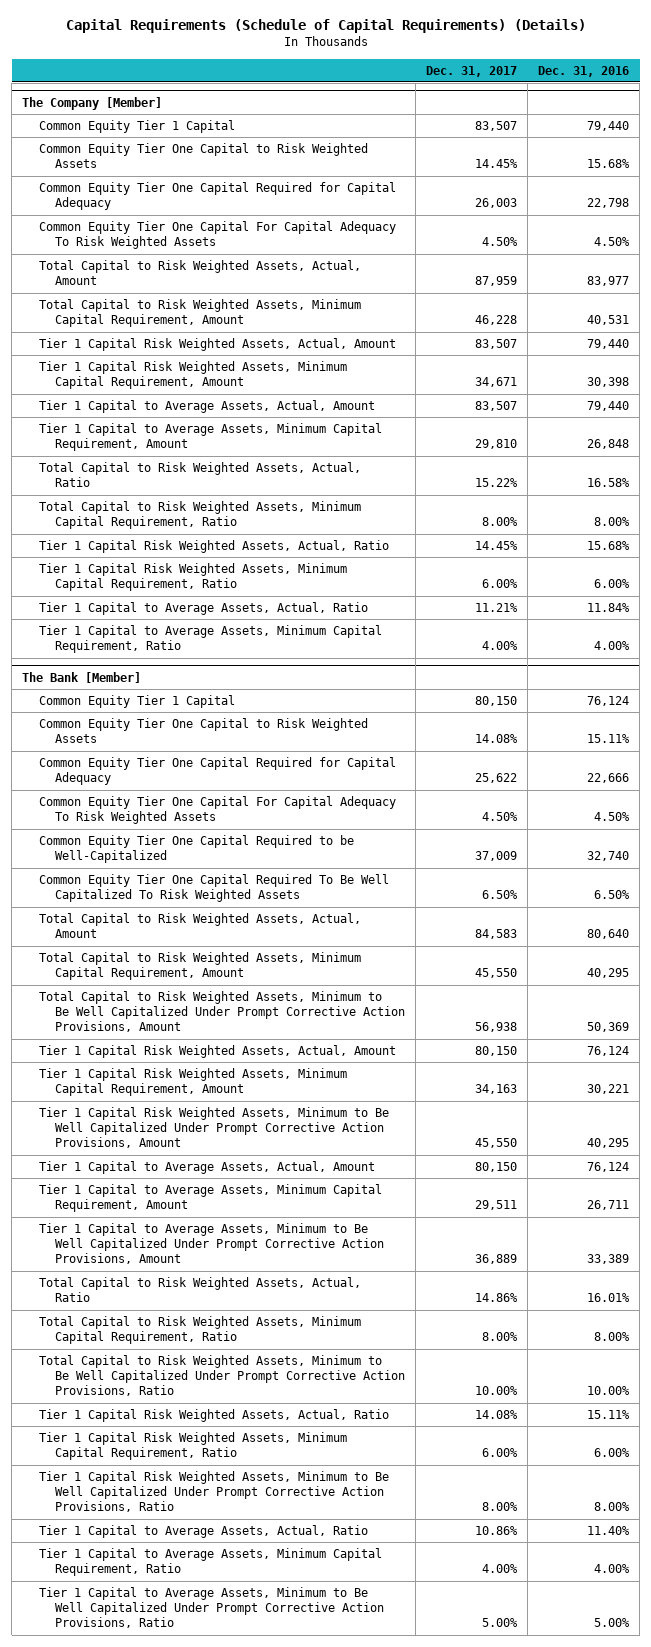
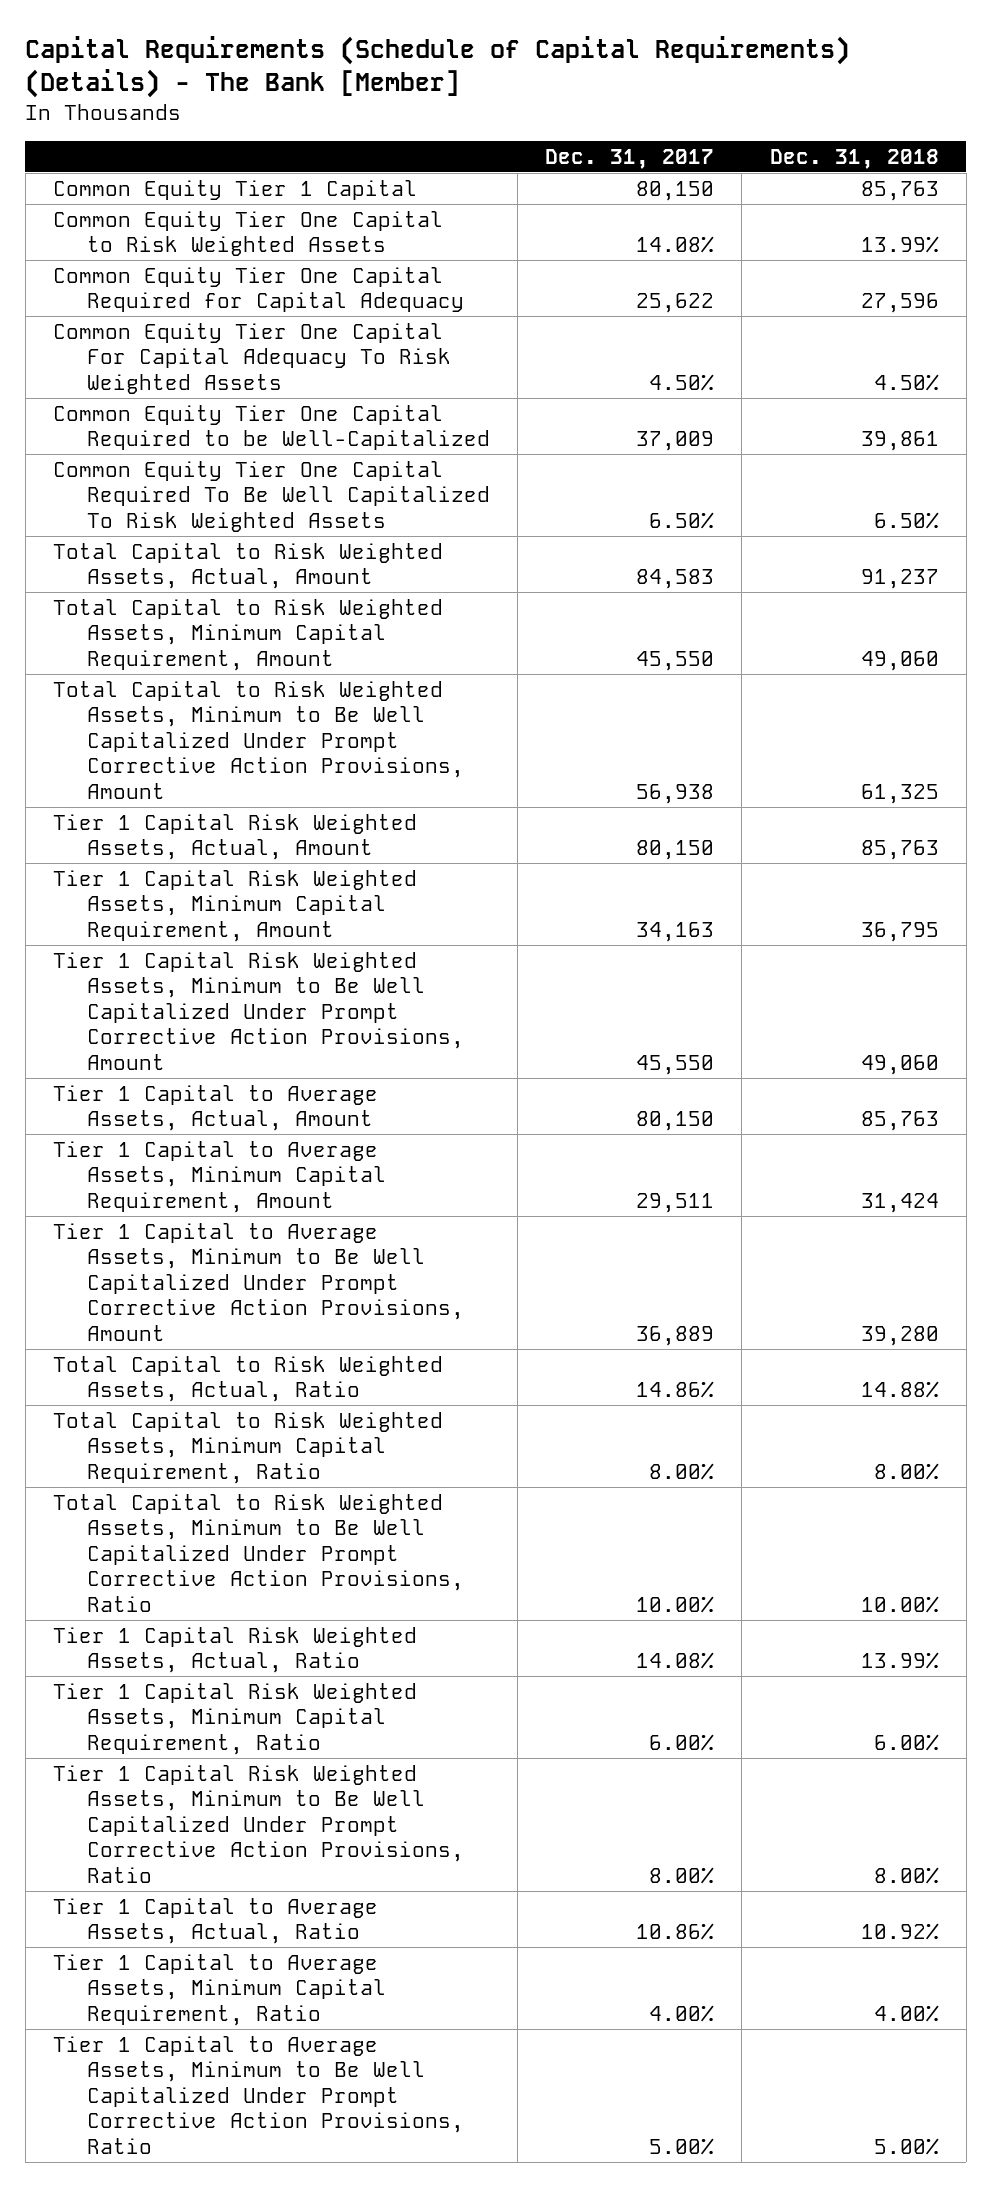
[65,19,586,34] Capital Requirements (Schedule of Capital Requirements) (Details) -> [25,36,851,99] Capital Requirements (Schedule of Capital Requirements) (Details) - The Bank [Member]
[538,65,630,77] Dec. 31, 2016 -> none
none -> [769,148,939,169] Dec. 31, 2018
[22,96,163,110] The Company [Member] -> none
[38,120,235,134] Common Equity Tier 1 Capital -> none
[38,143,368,169] Common Equity Tier One Capital to Risk Weighted Assets -> none
[38,182,396,211] Common Equity Tier One Capital Required for Capital Adequacy -> none
[38,221,396,250] Common Equity Tier One Capital For Capital Adequacy To Risk Weighted Assets -> none
[38,260,361,286] Total Capital to Risk Weighted Assets, Actual, Amount -> none
[38,299,361,328] Total Capital to Risk Weighted Assets, Minimum Capital Requirement, Amount -> none
[38,338,396,352] Tier 1 Capital Risk Weighted Assets, Actual, Amount -> none
[38,361,347,390] Tier 1 Capital Risk Weighted Assets, Minimum Capital Requirement, Amount -> none
[38,400,375,414] Tier 1 Capital to Average Assets, Actual, Amount -> none
[38,423,382,452] Tier 1 Capital to Average Assets, Minimum Capital Requirement, Amount -> none
[38,462,361,488] Total Capital to Risk Weighted Assets, Actual, Ratio -> none
[38,501,361,530] Total Capital to Risk Weighted Assets, Minimum Capital Requirement, Ratio -> none
[38,540,389,554] Tier 1 Capital Risk Weighted Assets, Actual, Ratio -> none
[38,563,347,592] Tier 1 Capital Risk Weighted Assets, Minimum Capital Requirement, Ratio -> none
[38,602,368,616] Tier 1 Capital to Average Assets, Actual, Ratio -> none
[38,625,382,654] Tier 1 Capital to Average Assets, Minimum Capital Requirement, Ratio -> none
[22,671,142,683] The Bank [Member] -> none

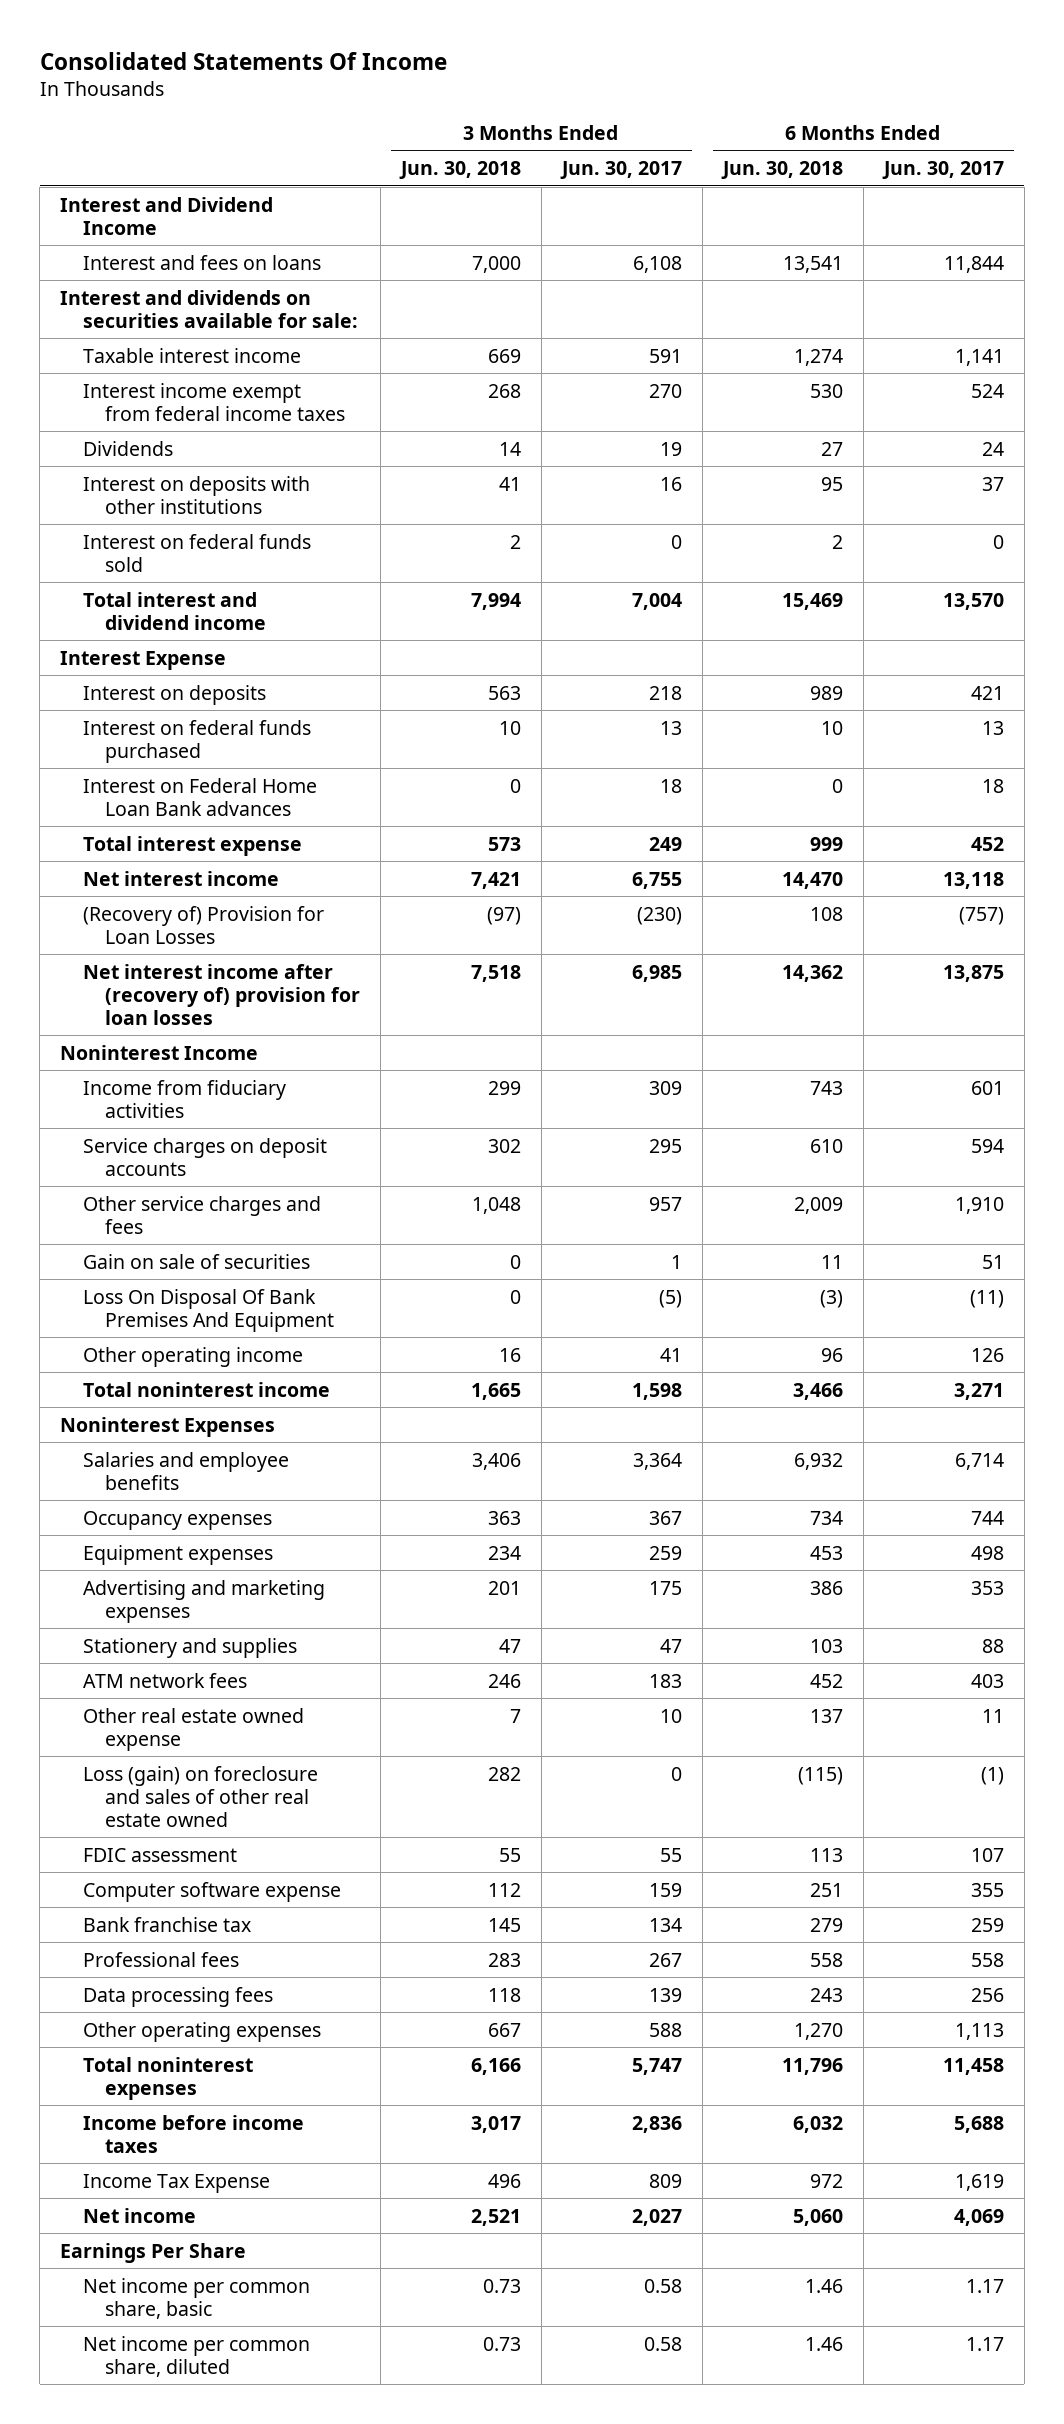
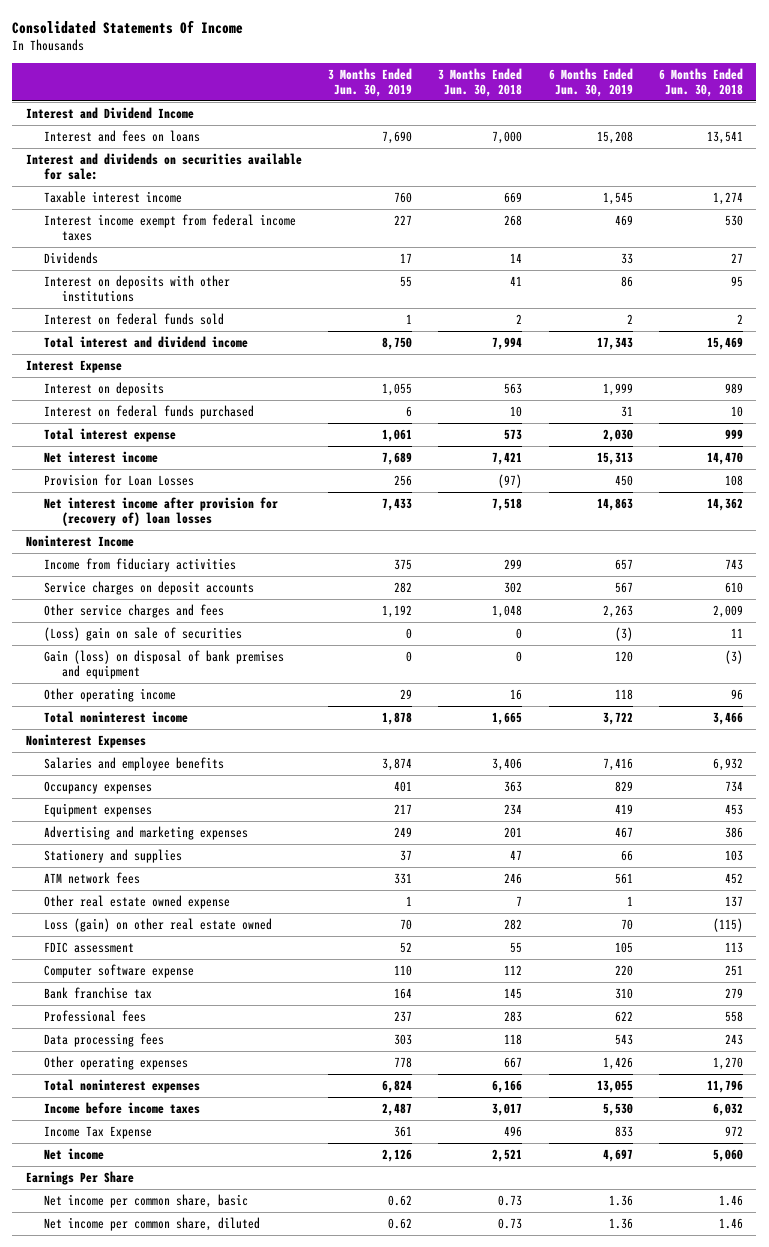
[559,161,682,180] Jun. 30, 2017 -> none
[881,161,1004,180] Jun. 30, 2017 -> none
none -> [328,67,413,98] 3 Months Ended Jun. 30, 2019
none -> [548,67,633,98] 6 Months Ended Jun. 30, 2019
[82,777,317,816] Interest on Federal Home Loan Bank advances -> none
[82,905,324,944] (Recovery of) Provision for Loan Losses -> [43,473,194,486] Provision for Loan Losses
[82,963,360,1025] Net interest income after (recovery of) provision for loan losses -> [43,496,278,527] Net interest income after provision for (recovery of) loan losses
[82,1253,310,1269] Gain on sale of securities -> [43,626,242,641] (Loss) gain on sale of securities
[82,1288,334,1332] Loss On Disposal Of Bank Premises And Equipment -> [43,649,284,680] Gain (loss) on disposal of bank premises and equipment
[82,1765,318,1827] Loss (gain) on foreclosure and sales of other real estate owned -> [43,917,272,932] Loss (gain) on other real estate owned

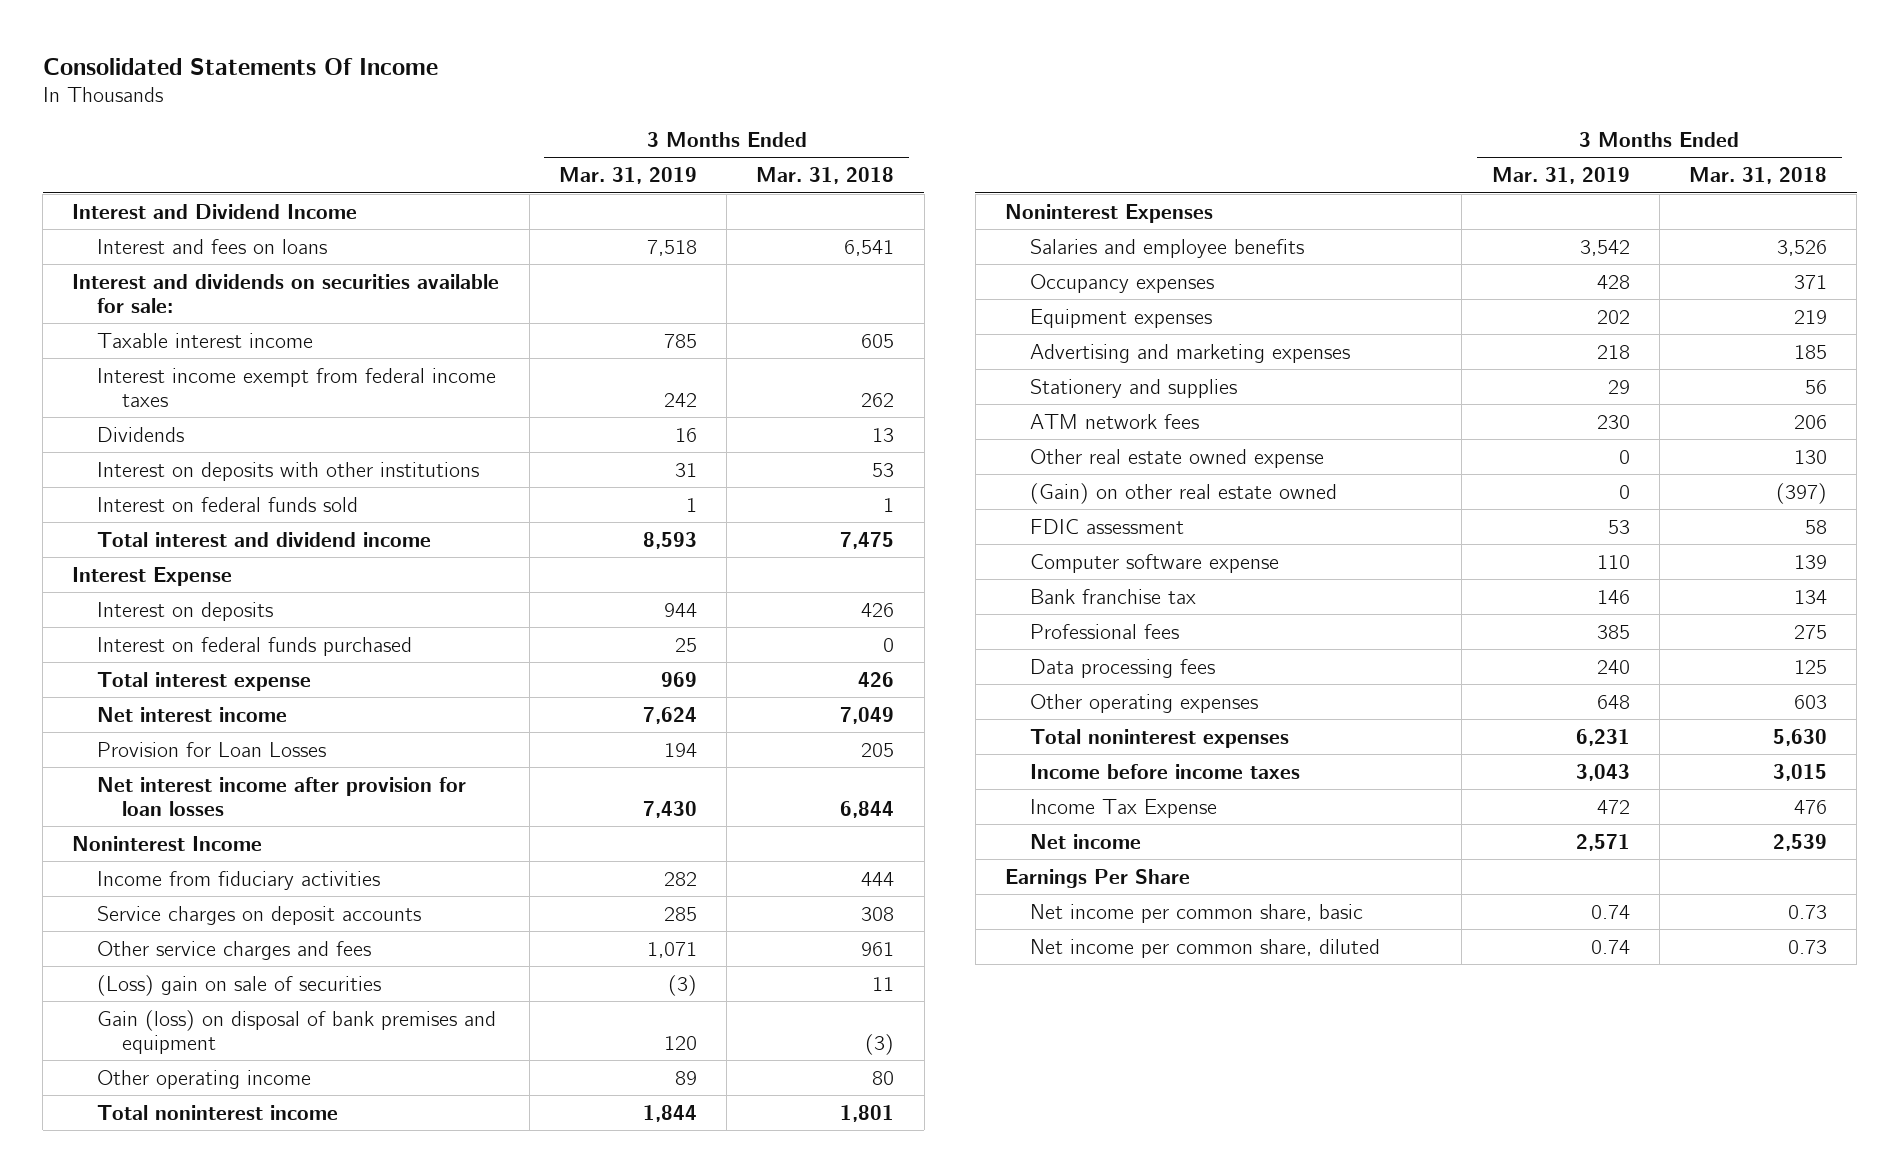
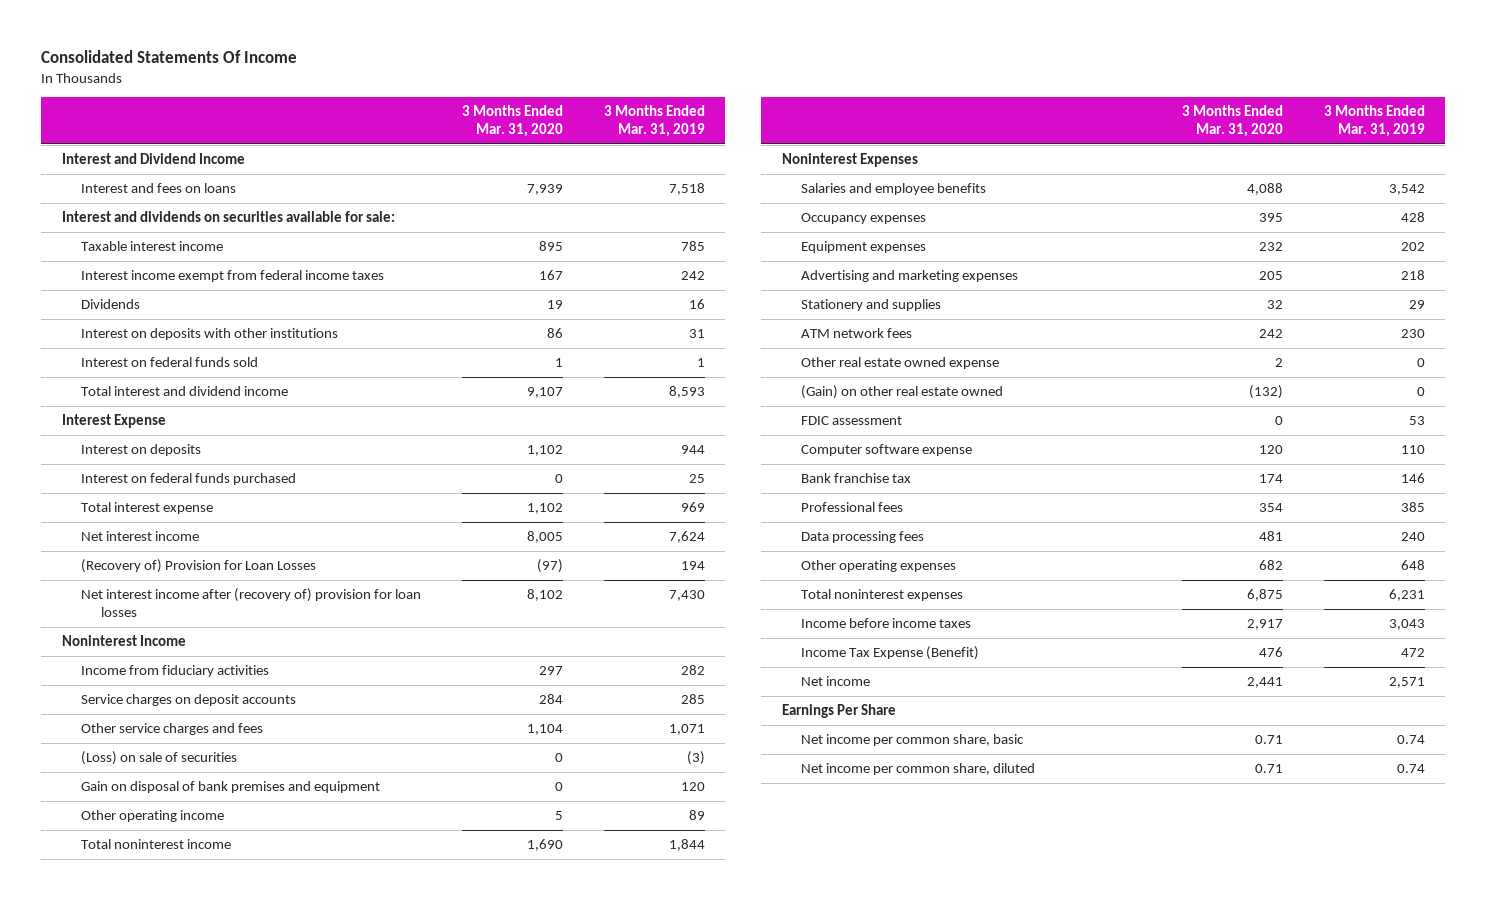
[756,167,895,185] Mar. 31, 2018 -> none
none -> [461,105,563,138] 3 Months Ended Mar. 31, 2020
[97,741,327,757] Provision for Loan Losses -> [81,559,317,574] (Recovery of) Provision for Loan Losses
[97,776,467,816] Net interest income after provision for loan losses -> [81,588,422,617] Net interest income after (recovery of) provision for loan losses
[97,974,382,996] (Loss) gain on sale of securities -> [81,751,238,766] (Loss) on sale of securities
[97,1009,497,1054] Gain (loss) on disposal of bank premises and equipment -> [81,781,381,794] Gain on disposal of bank premises and equipment
[1029,798,1217,818] Income Tax Expense -> [801,646,980,661] Income Tax Expense (Benefit)

